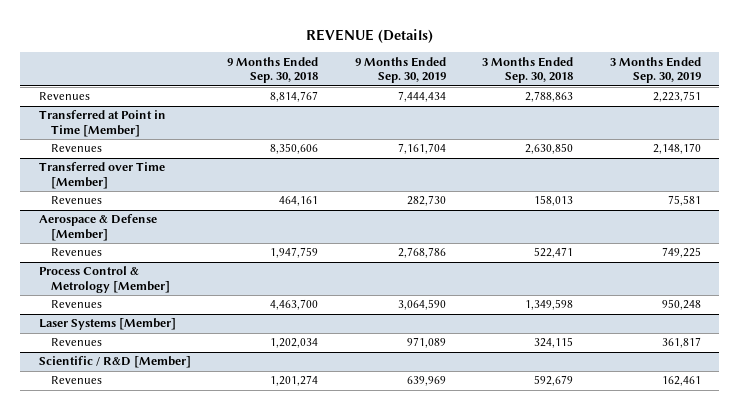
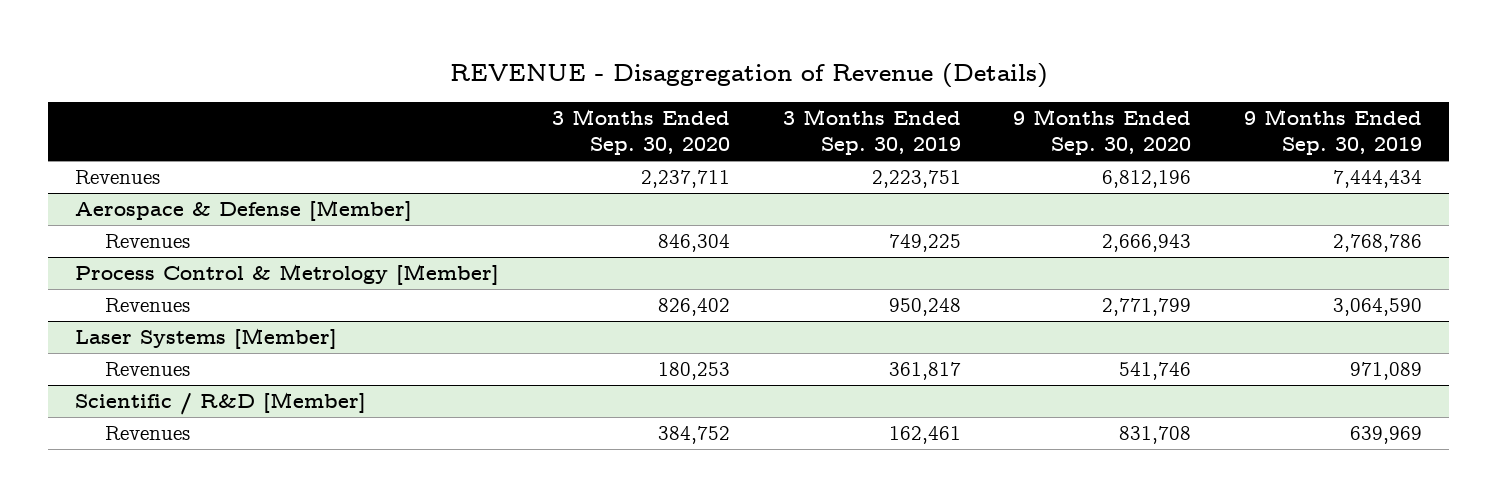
[305,28,433,43] REVENUE (Details) -> [449,62,1048,88] REVENUE - Disaggregation of Revenue (Details)
[227,56,319,84] 9 Months Ended Sep. 30, 2018 -> none
[482,56,574,84] 3 Months Ended Sep. 30, 2018 -> none
none -> [551,109,730,156] 3 Months Ended Sep. 30, 2020
none -> [1013,109,1192,156] 9 Months Ended Sep. 30, 2020
[38,110,166,138] Transferred at Point in Time [Member] -> none
[51,144,103,153] Revenues -> none
[38,162,165,190] Transferred over Time [Member] -> none
[51,196,103,205] Revenues -> none

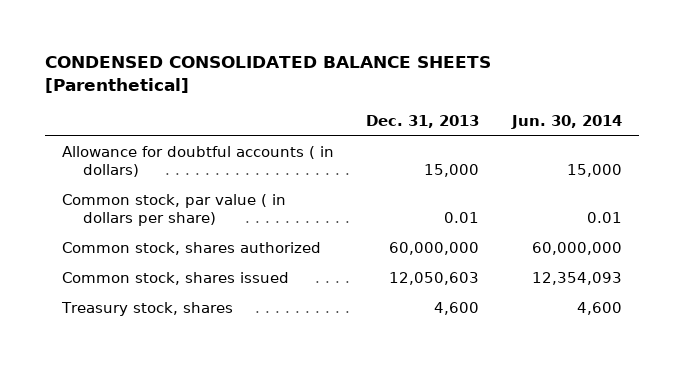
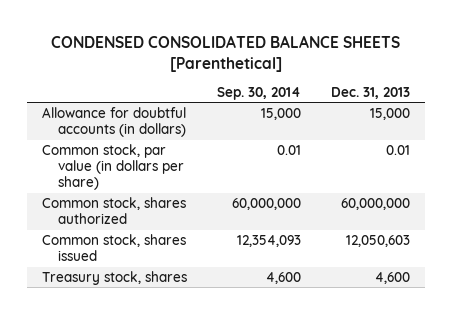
[511,115,623,130] Jun. 30, 2014 -> none
none -> [216,86,301,100] Sep. 30, 2014
[61,146,334,178] Allowance for doubtful accounts ( in dollars) -> [42,106,187,138] Allowance for doubtful accounts (in dollars)
[61,194,286,227] Common stock, par value ( in dollars per share) -> [42,143,185,191] Common stock, par value (in dollars per share)

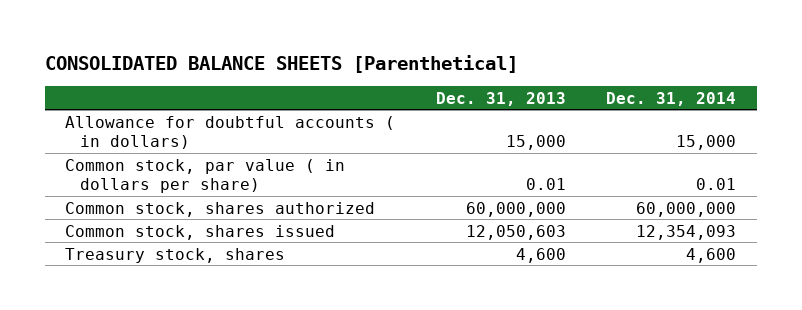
[50,34,400,72] CONDENSED CONSOLIDATED BALANCE SHEETS [Parenthetical] -> [44,54,518,73] CONSOLIDATED BALANCE SHEETS [Parenthetical]
[216,86,301,100] Sep. 30, 2014 -> none
none -> [606,91,737,106] Dec. 31, 2014
[42,106,187,138] Allowance for doubtful accounts (in dollars) -> [65,115,396,149] Allowance for doubtful accounts ( in dollars)
[42,143,185,191] Common stock, par value (in dollars per share) -> [65,158,346,193] Common stock, par value ( in dollars per share)

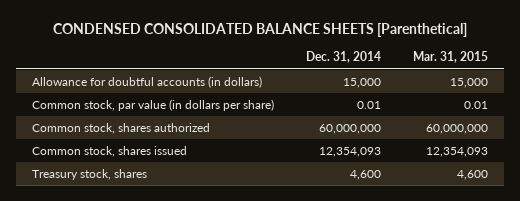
[44,54,518,73] CONSOLIDATED BALANCE SHEETS [Parenthetical] -> [52,22,467,37] CONDENSED CONSOLIDATED BALANCE SHEETS [Parenthetical]
[435,91,566,106] Dec. 31, 2013 -> none
none -> [413,51,489,64] Mar. 31, 2015
[65,115,396,149] Allowance for doubtful accounts ( in dollars) -> [31,75,262,88] Allowance for doubtful accounts (in dollars)
[65,158,346,193] Common stock, par value ( in dollars per share) -> [31,98,274,111] Common stock, par value (in dollars per share)

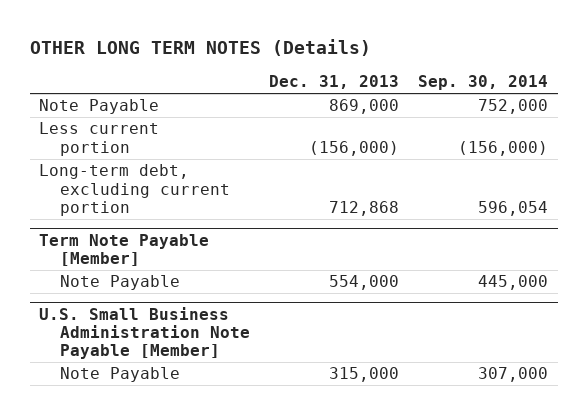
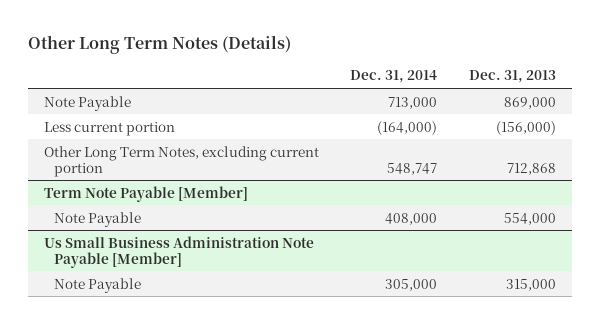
[29,39,371,57] OTHER LONG TERM NOTES (Details) -> [27,34,291,54] Other Long Term Notes (Details)
[418,75,549,91] Sep. 30, 2014 -> none
none -> [350,70,438,84] Dec. 31, 2014
[39,164,231,217] Long-term debt, excluding current portion -> [43,145,319,177] Other Long Term Notes, excluding current portion
[39,306,251,360] U.S. Small Business Administration Note Payable [Member] -> [43,235,314,268] Us Small Business Administration Note Payable [Member]

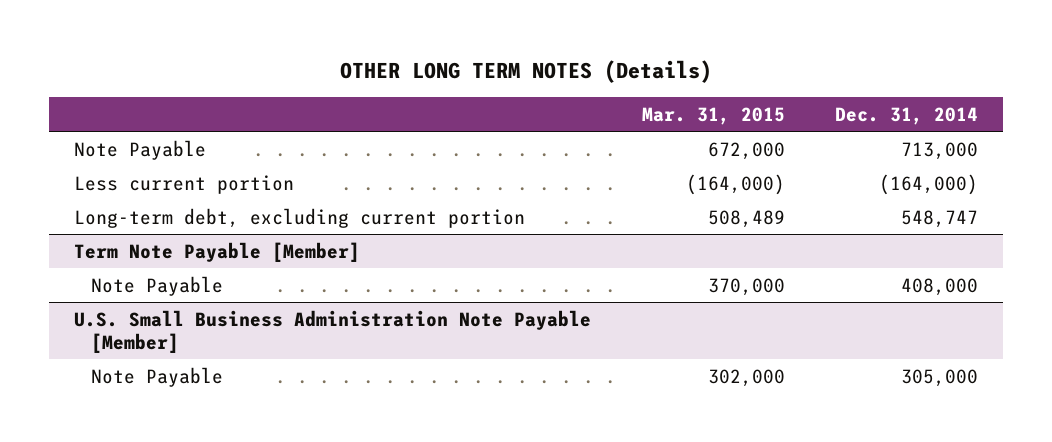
[27,34,291,54] Other Long Term Notes (Details) -> [340,60,713,84] OTHER LONG TERM NOTES (Details)
[469,70,557,84] Dec. 31, 2013 -> none
none -> [641,106,785,125] Mar. 31, 2015
[43,145,319,177] Other Long Term Notes, excluding current portion -> [74,207,526,228] Long-term debt, excluding current portion
[43,235,314,268] Us Small Business Administration Note Payable [Member] -> [74,309,592,353] U.S. Small Business Administration Note Payable [Member]

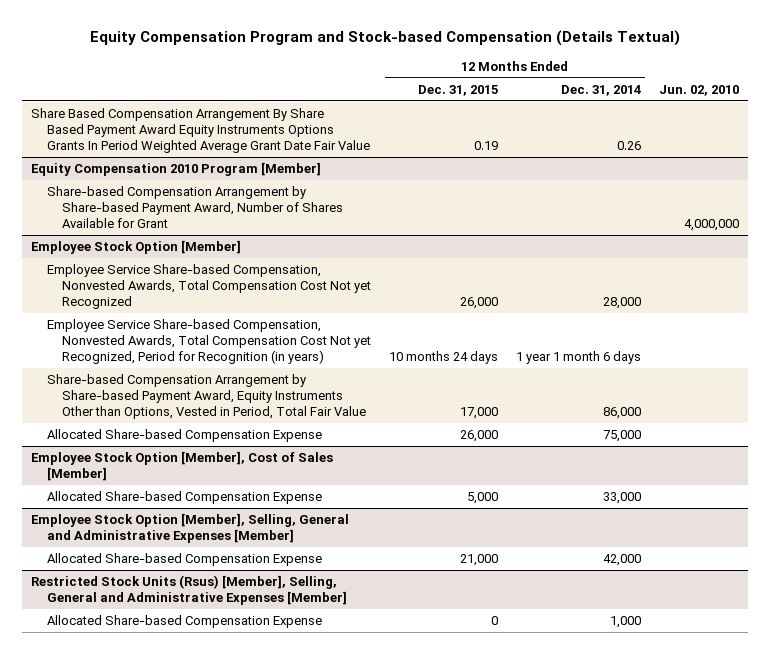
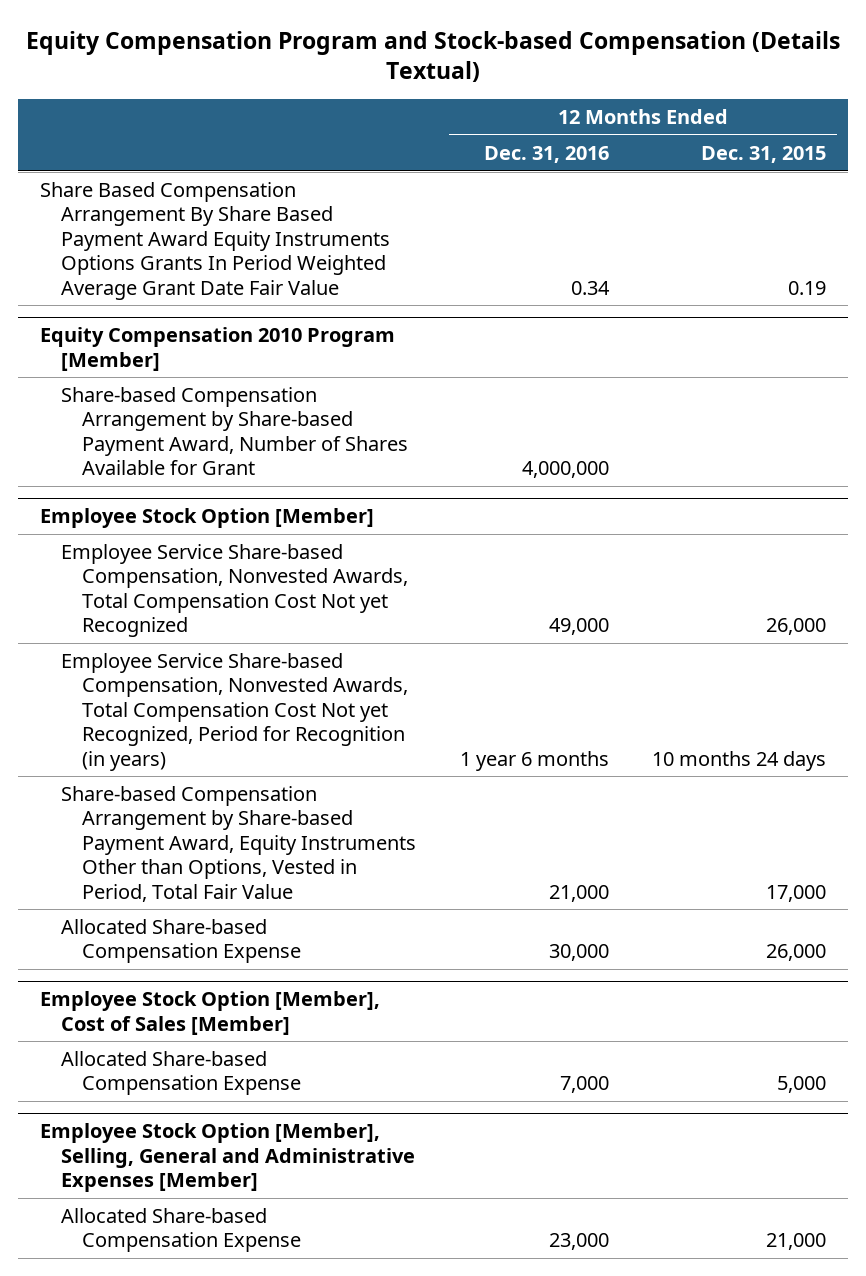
[560,84,641,96] Dec. 31, 2014 -> none
[658,84,739,96] Jun. 02, 2010 -> none
none -> [483,145,609,163] Dec. 31, 2016
[30,574,347,605] Restricted Stock Units (Rsus) [Member], Selling, General and Administrative Expenses [Member] -> none
[46,614,322,628] Allocated Share-based Compensation Expense -> none

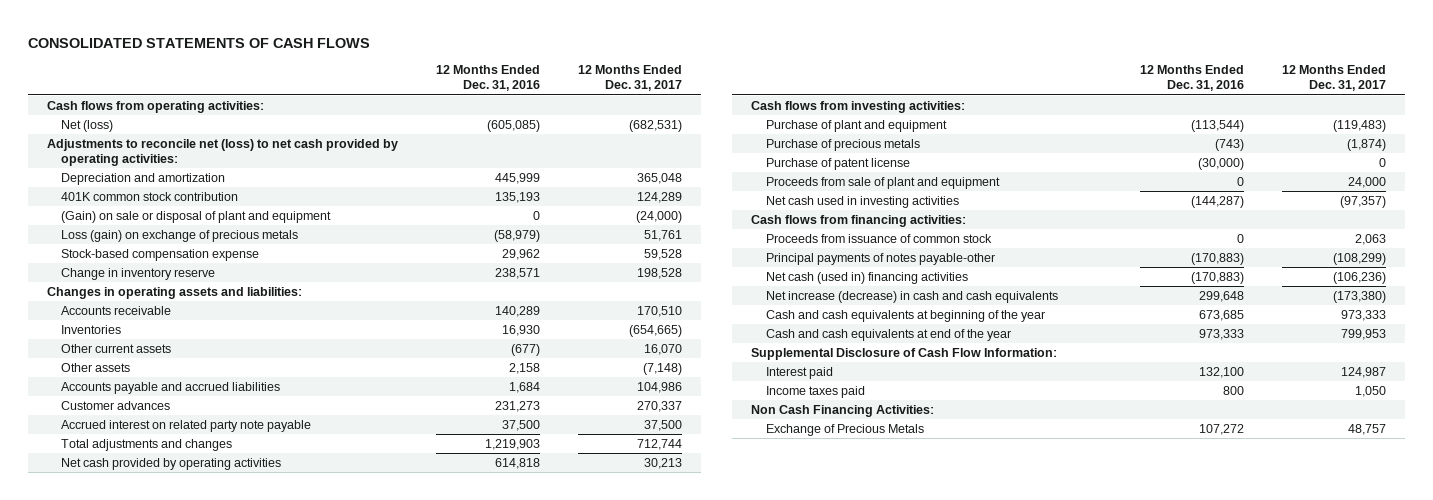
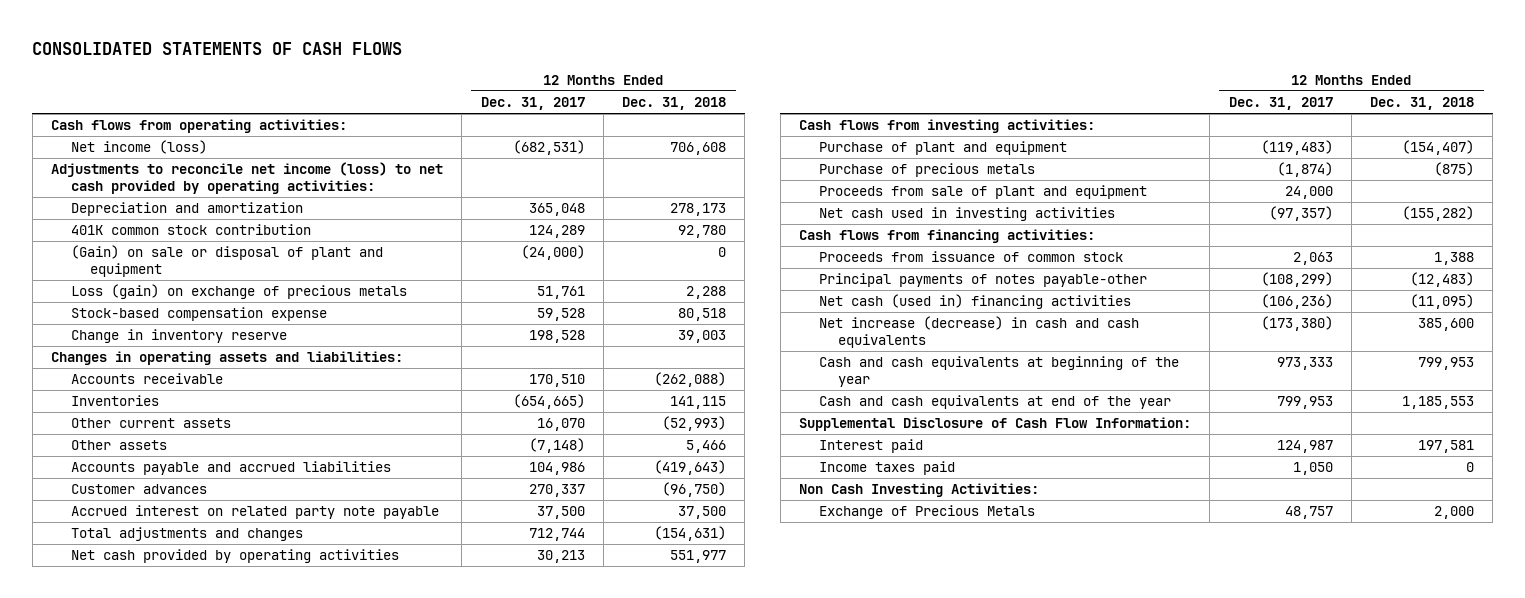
[435,65,540,92] 12 Months Ended Dec. 31, 2016 -> none
none -> [622,97,727,111] Dec. 31, 2018
[61,120,114,133] Net (loss) -> [70,140,207,155] Net income (loss)
[46,139,398,167] Adjustments to reconcile net (loss) to net cash provided by operating activities: -> [51,162,444,194] Adjustments to reconcile net income (loss) to net cash provided by operating activities:
[765,158,910,171] Purchase of patent license -> none
[751,405,935,418] Non Cash Financing Activities: -> [799,483,1040,498] Non Cash Investing Activities:

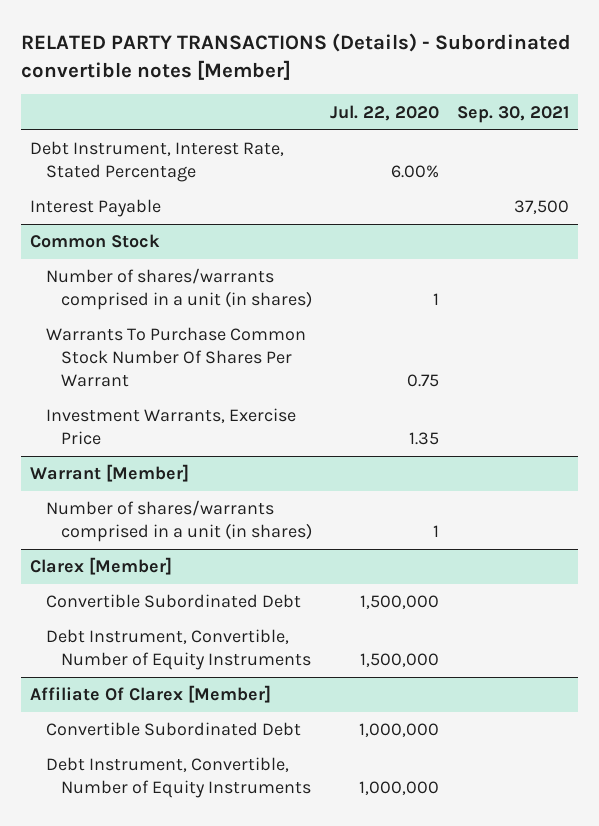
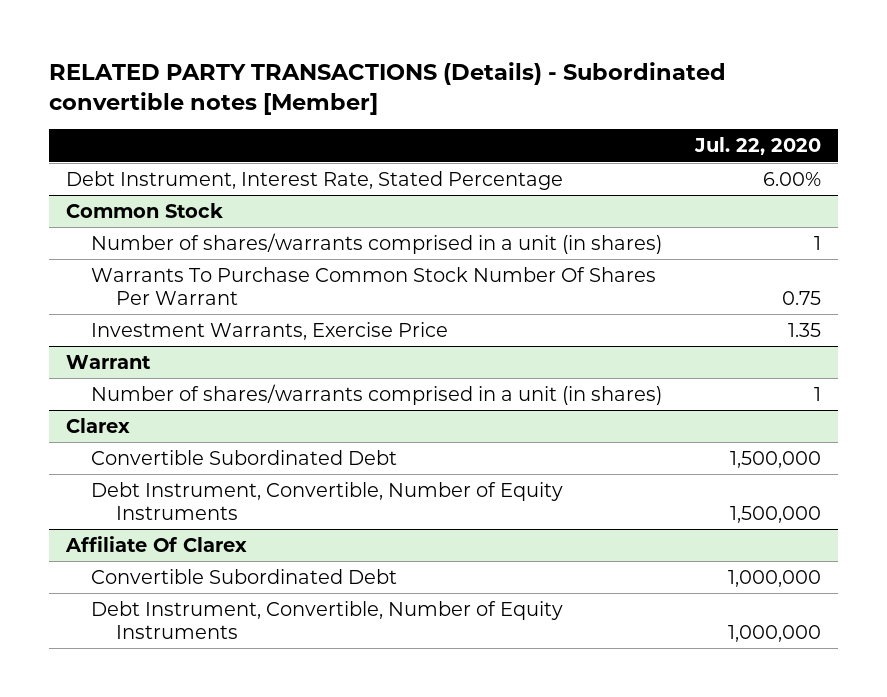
[457,105,570,123] Sep. 30, 2021 -> none
[30,199,162,218] Interest Payable -> none
[30,464,190,483] Warrant [Member] -> [65,354,151,369] Warrant
[30,557,173,576] Clarex [Member] -> [65,417,130,433] Clarex
[30,685,272,704] Affiliate Of Clarex [Member] -> [64,535,247,552] Affiliate Of Clarex

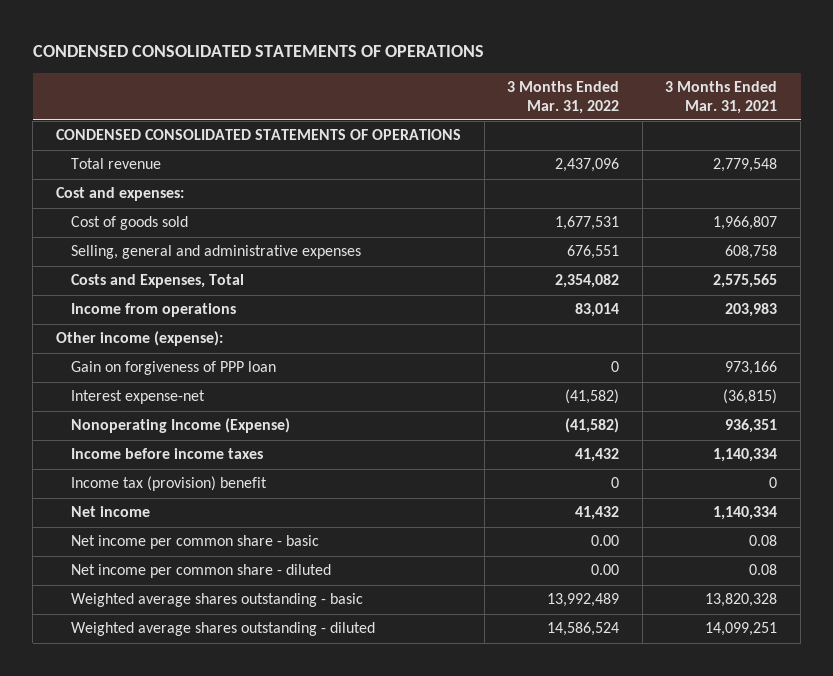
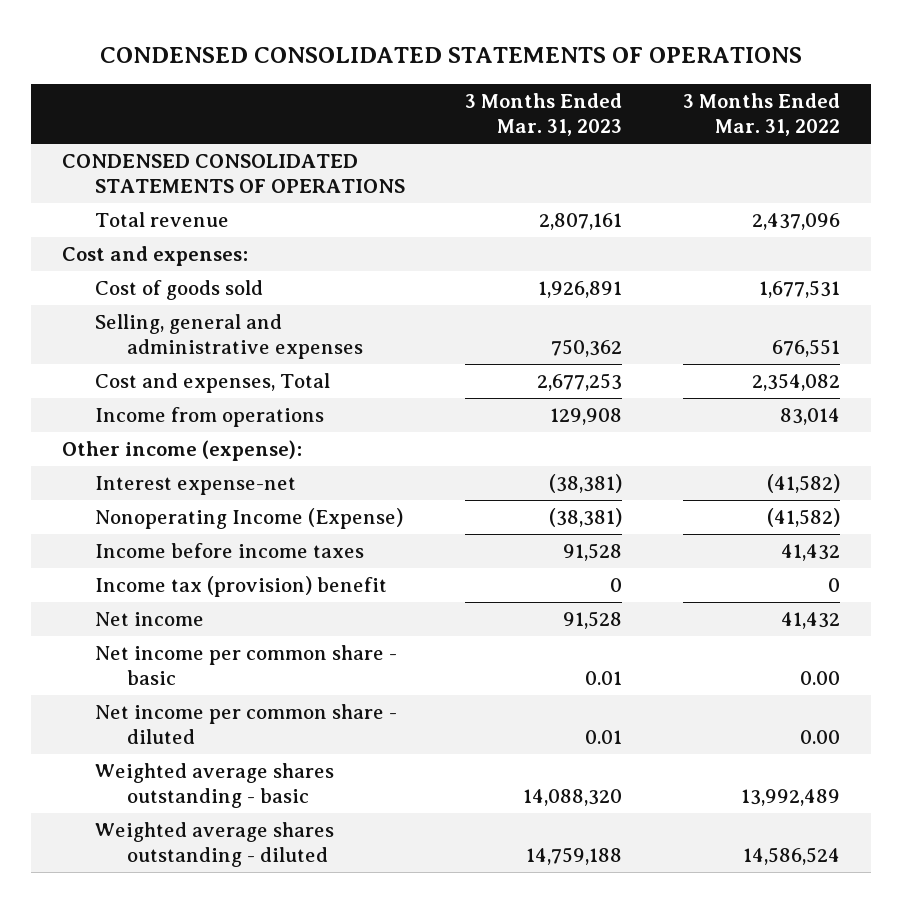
[665,81,778,114] 3 Months Ended Mar. 31, 2021 -> none
none -> [465,93,623,136] 3 Months Ended Mar. 31, 2023
[70,274,244,289] Costs and Expenses, Total -> [94,373,330,394] Cost and expenses, Total
[70,361,276,376] Gain on forgiveness of PPP loan -> none

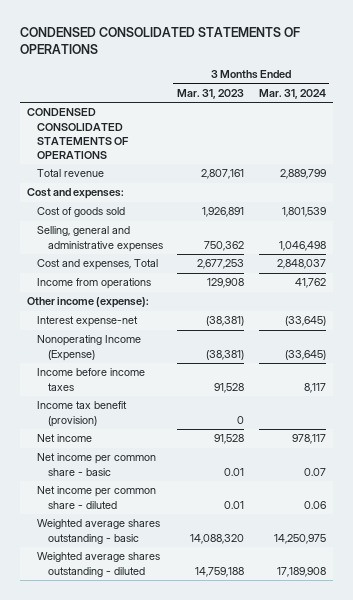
[683,93,841,136] 3 Months Ended Mar. 31, 2022 -> none
none -> [258,88,326,99] Mar. 31, 2024
[94,576,387,598] Income tax (provision) benefit -> [37,401,128,427] Income tax benefit (provision)

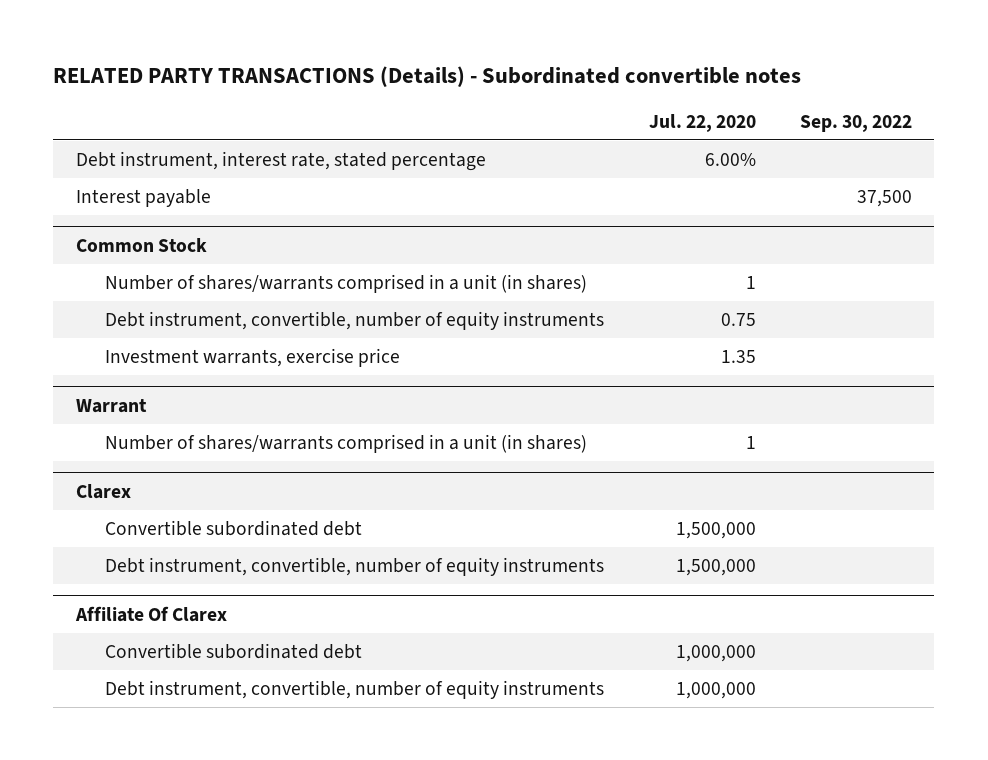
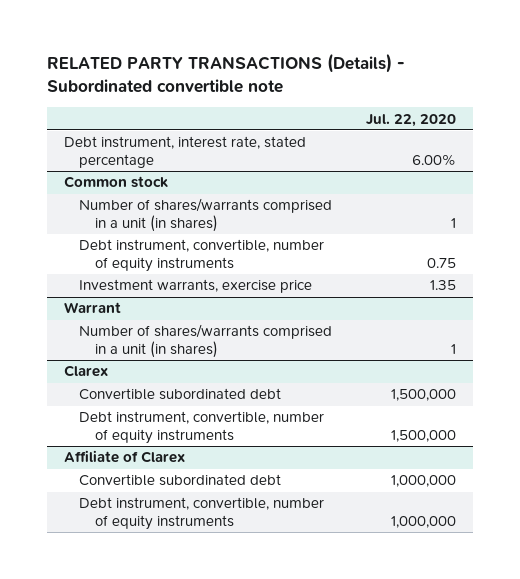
[53,66,802,88] RELATED PARTY TRANSACTIONS (Details) - Subordinated convertible notes -> [46,53,405,94] RELATED PARTY TRANSACTIONS (Details) - Subordinated convertible note
[800,114,913,132] Sep. 30, 2022 -> none
[75,188,211,207] Interest payable -> none
[75,237,207,252] Common Stock -> [63,176,168,189] Common stock
[74,605,227,622] Affiliate Of Clarex -> [63,450,185,464] Affiliate of Clarex

